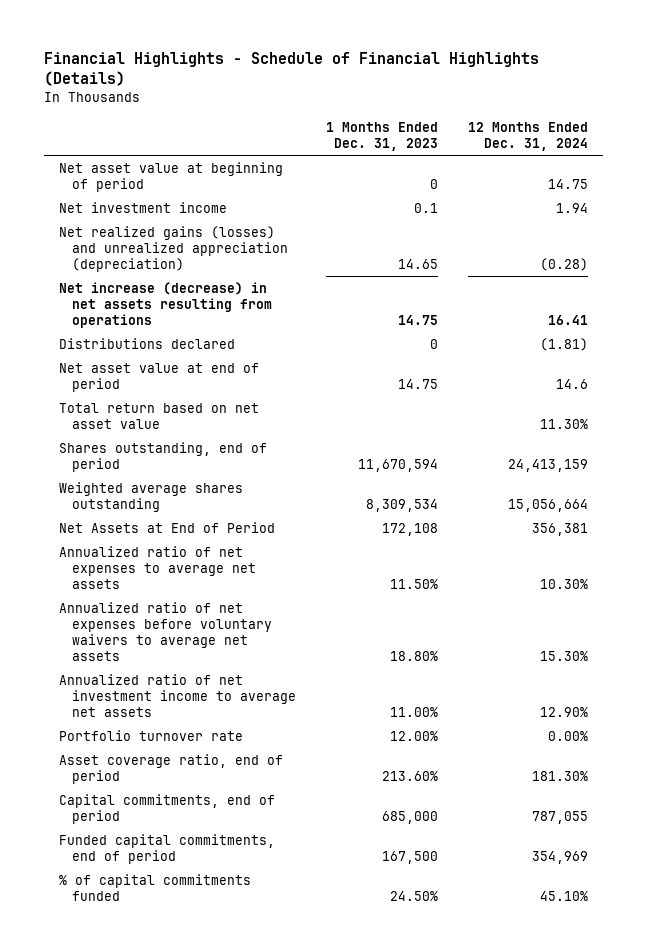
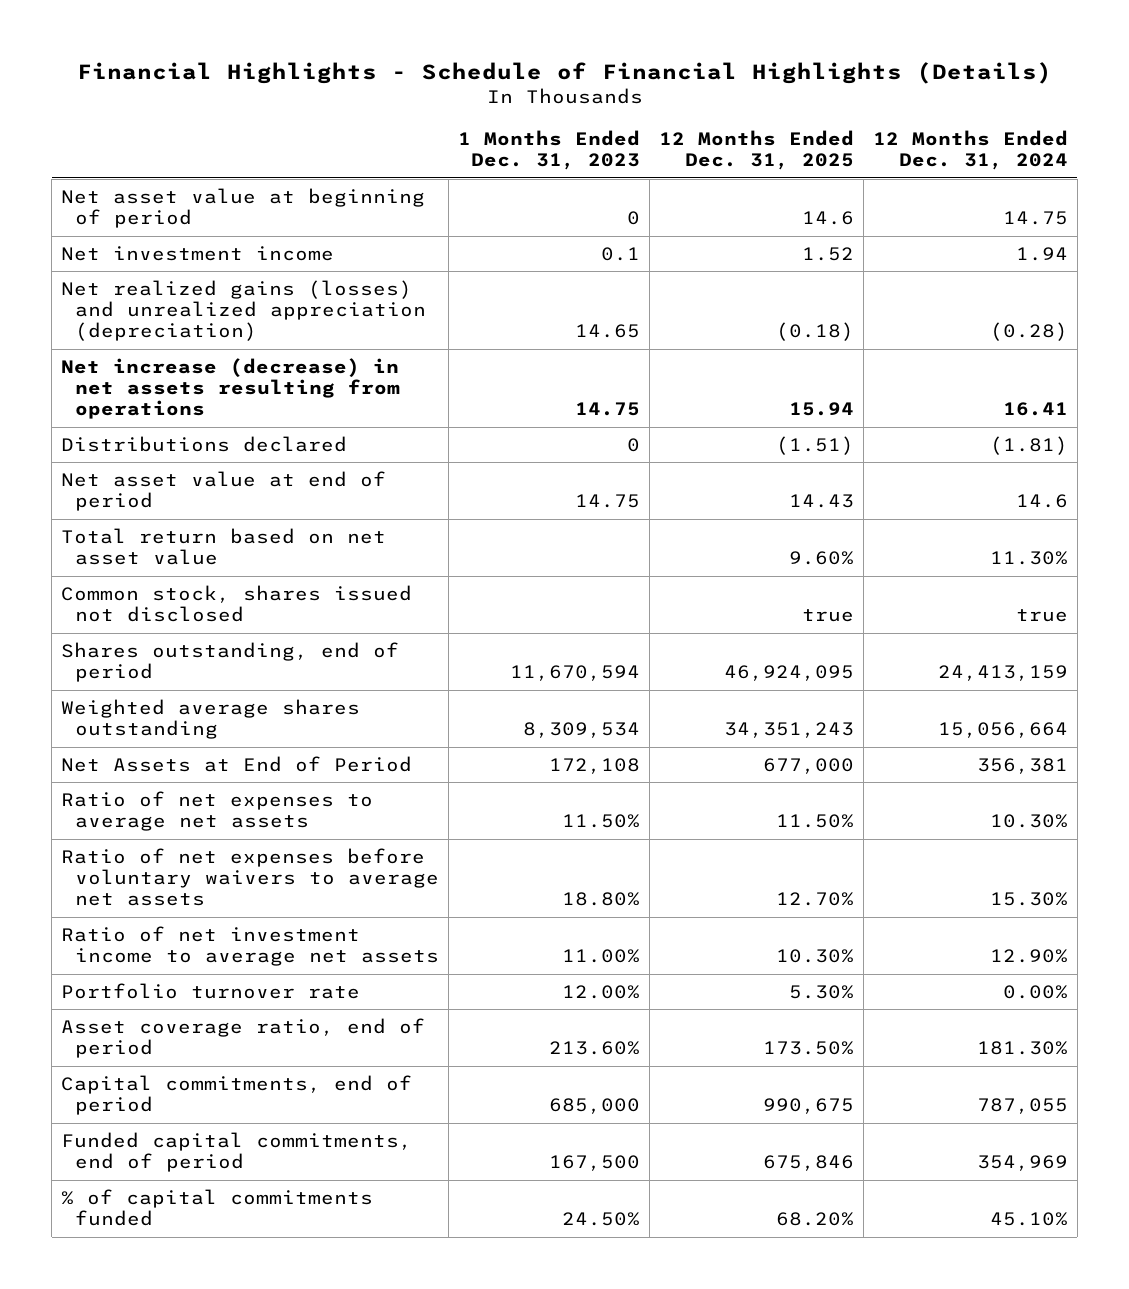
none -> [659,130,855,171] 12 Months Ended Dec. 31, 2025
none -> [61,584,413,623] Common stock, shares issued not disclosed
[59,545,257,589] Annualized ratio of net expenses to average net assets -> [61,790,374,832] Ratio of net expenses to average net assets
[59,601,273,662] Annualized ratio of net expenses before voluntary waivers to average net assets -> [61,847,440,907] Ratio of net expenses before voluntary waivers to average net assets
[59,673,297,717] Annualized ratio of net investment income to average net assets -> [61,925,440,967] Ratio of net investment income to average net assets

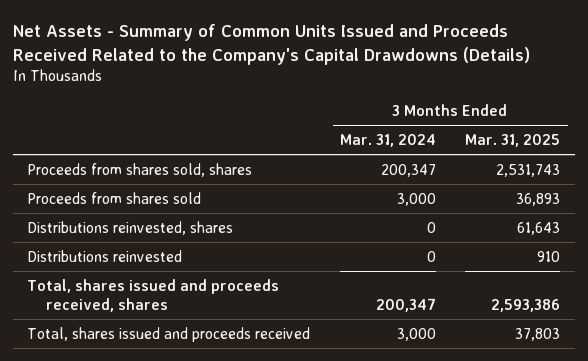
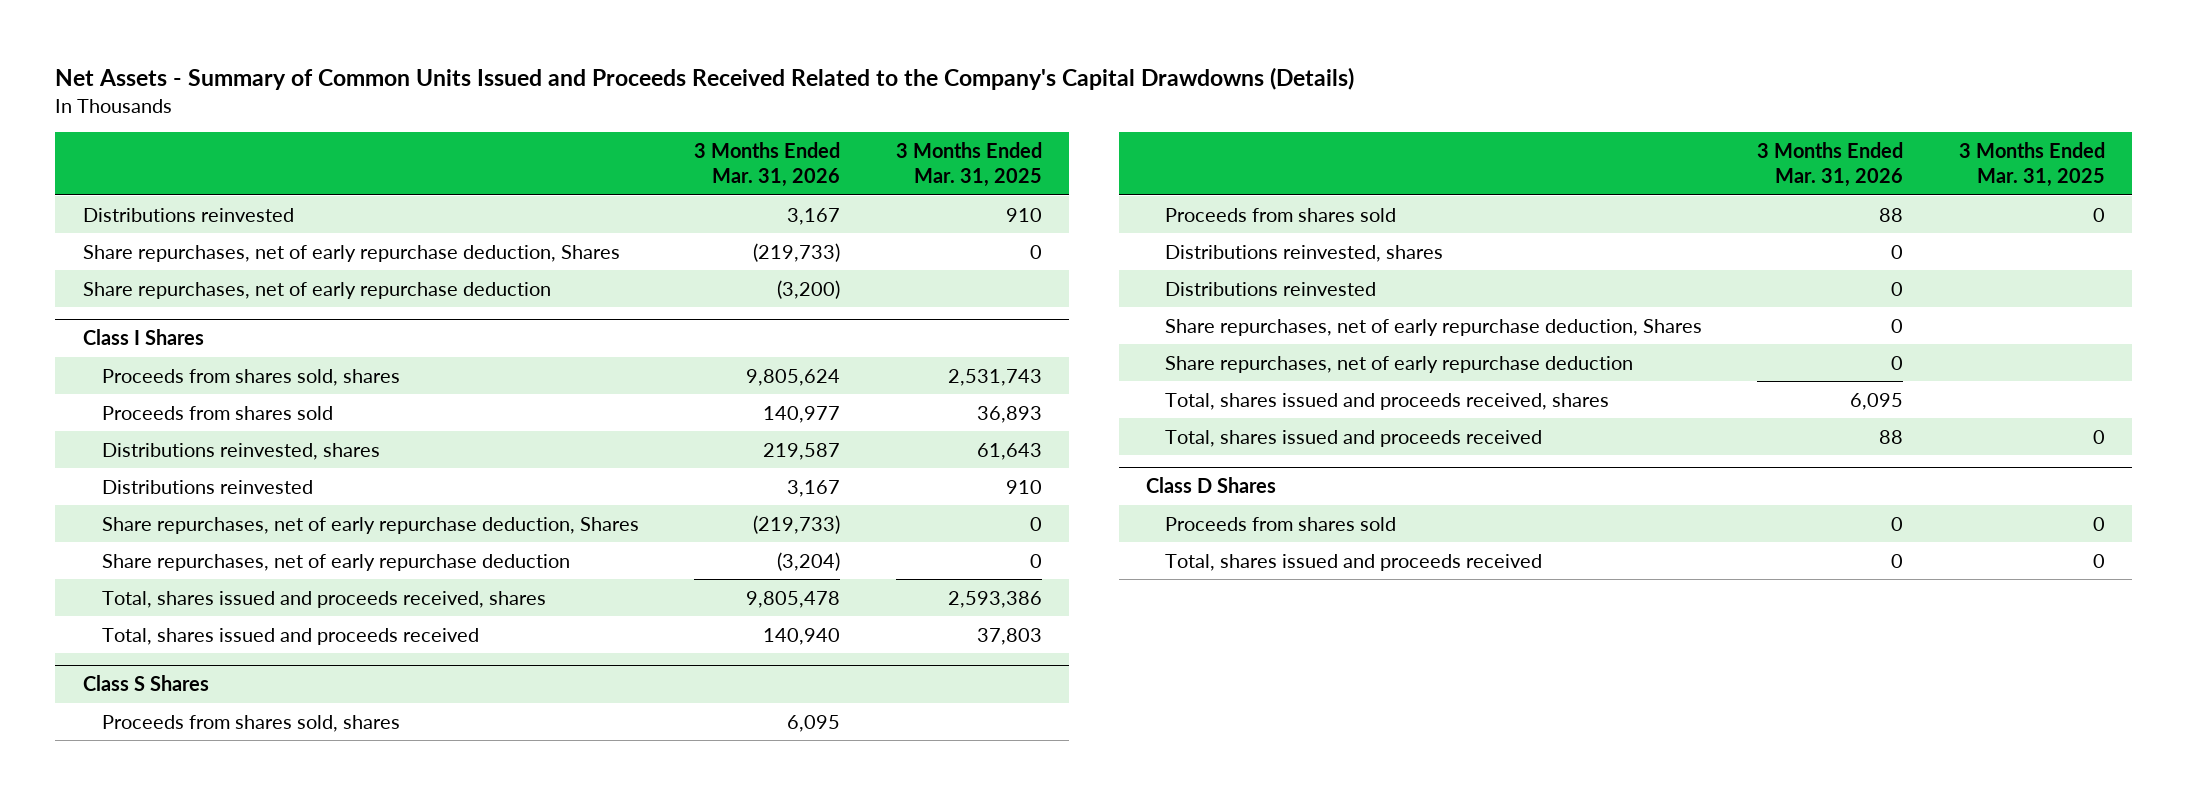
[339,134,436,148] Mar. 31, 2024 -> none
none -> [694,142,841,188] 3 Months Ended Mar. 31, 2026
none -> [83,207,295,222] Distributions reinvested
none -> [83,244,621,262] Share repurchases, net of early repurchase deduction, Shares
none -> [83,281,552,299] Share repurchases, net of early repurchase deduction
none -> [83,329,205,346] Class I Shares
none -> [102,516,640,534] Share repurchases, net of early repurchase deduction, Shares
none -> [102,553,571,571] Share repurchases, net of early repurchase deduction
none -> [83,675,210,692] Class S Shares
none -> [102,714,401,732] Proceeds from shares sold, shares
none -> [1165,207,1397,222] Proceeds from shares sold
none -> [1165,244,1444,262] Distributions reinvested, shares
none -> [1165,281,1377,296] Distributions reinvested
none -> [1165,318,1703,336] Share repurchases, net of early repurchase deduction, Shares
none -> [1165,355,1634,373] Share repurchases, net of early repurchase deduction
none -> [1165,392,1610,410] Total, shares issued and proceeds received, shares
none -> [1165,429,1543,447] Total, shares issued and proceeds received
none -> [1146,477,1277,494] Class D Shares
none -> [1165,516,1397,531] Proceeds from shares sold
none -> [1165,553,1543,571] Total, shares issued and proceeds received

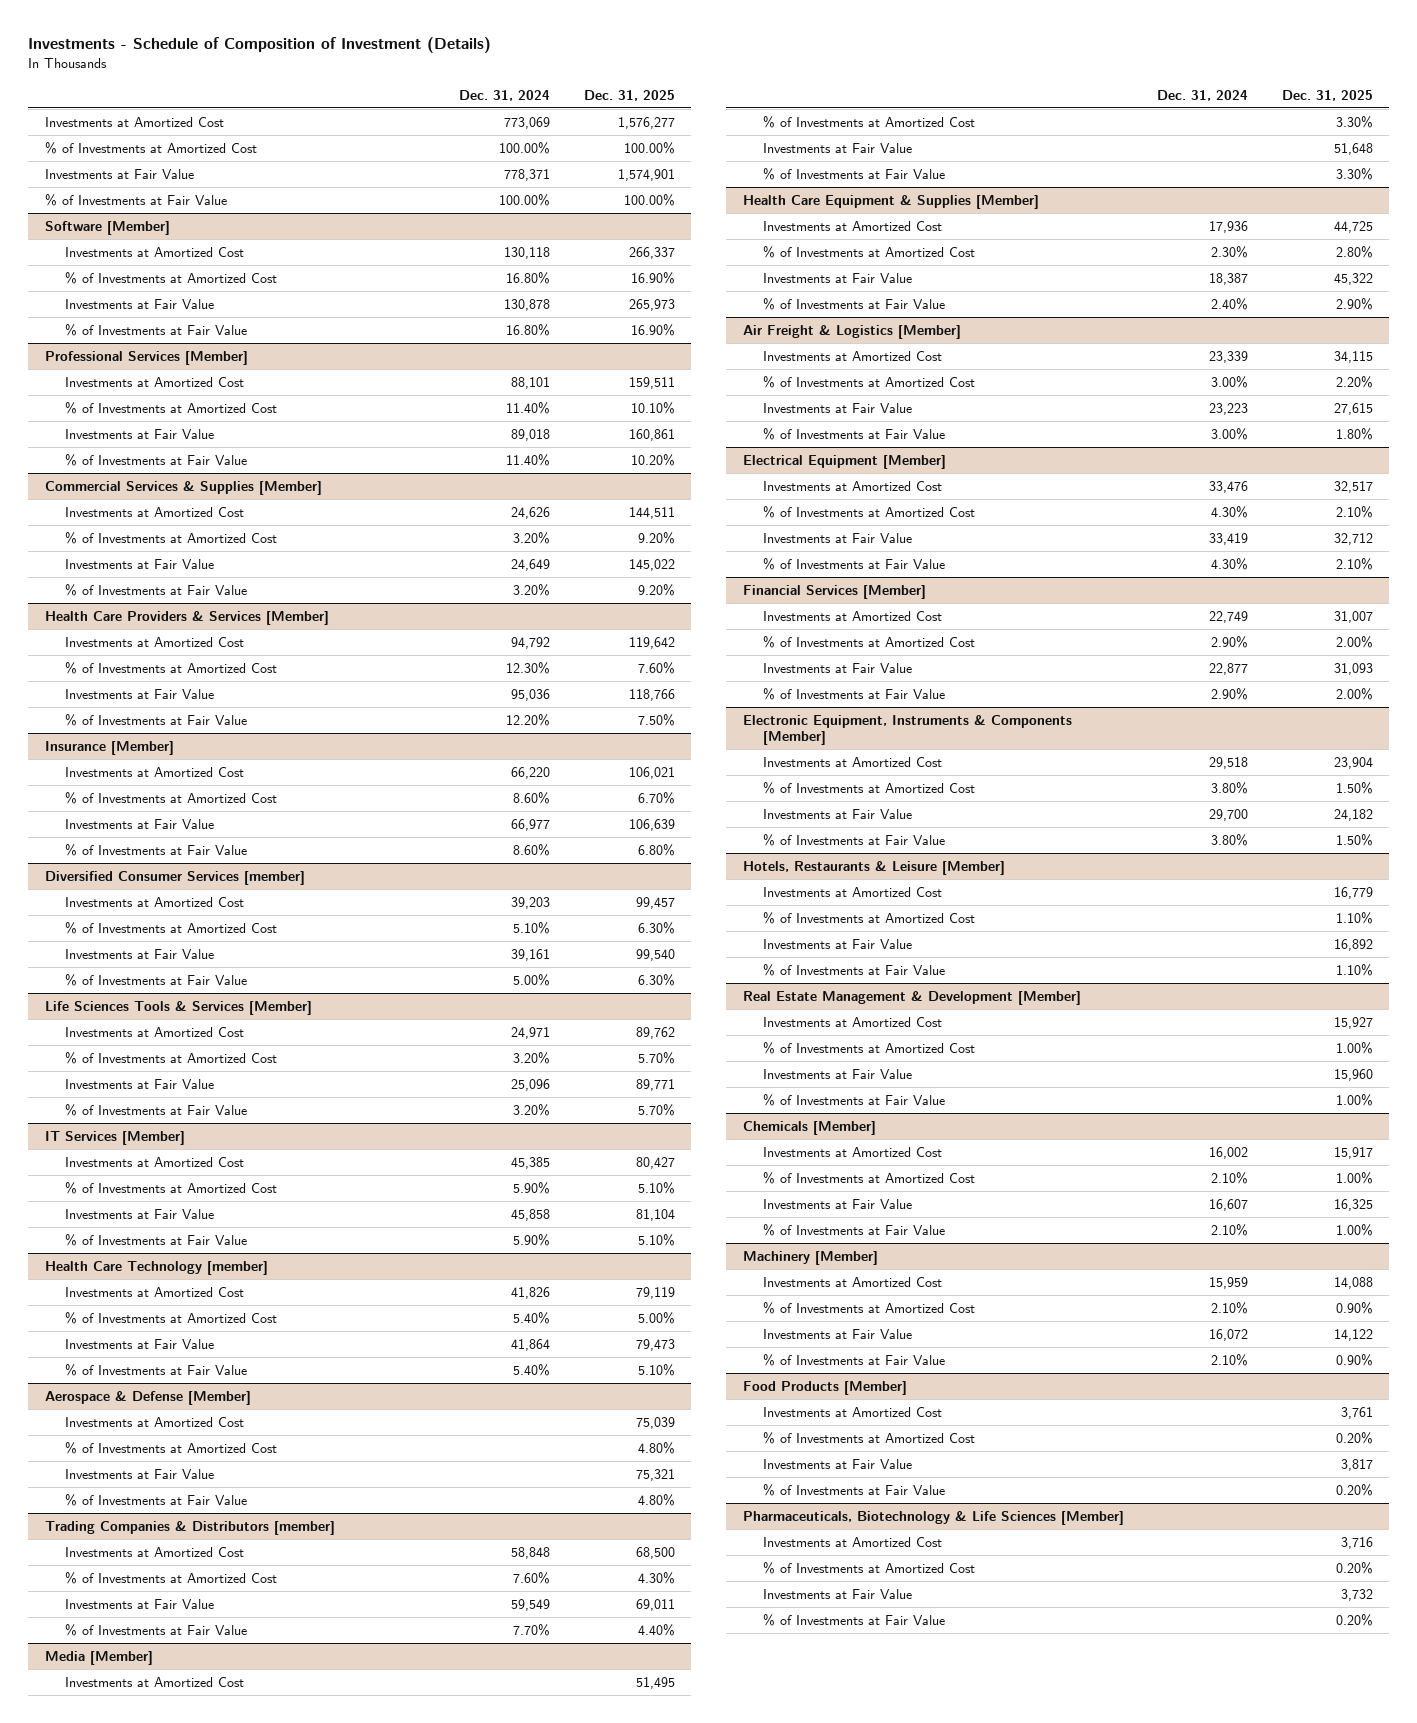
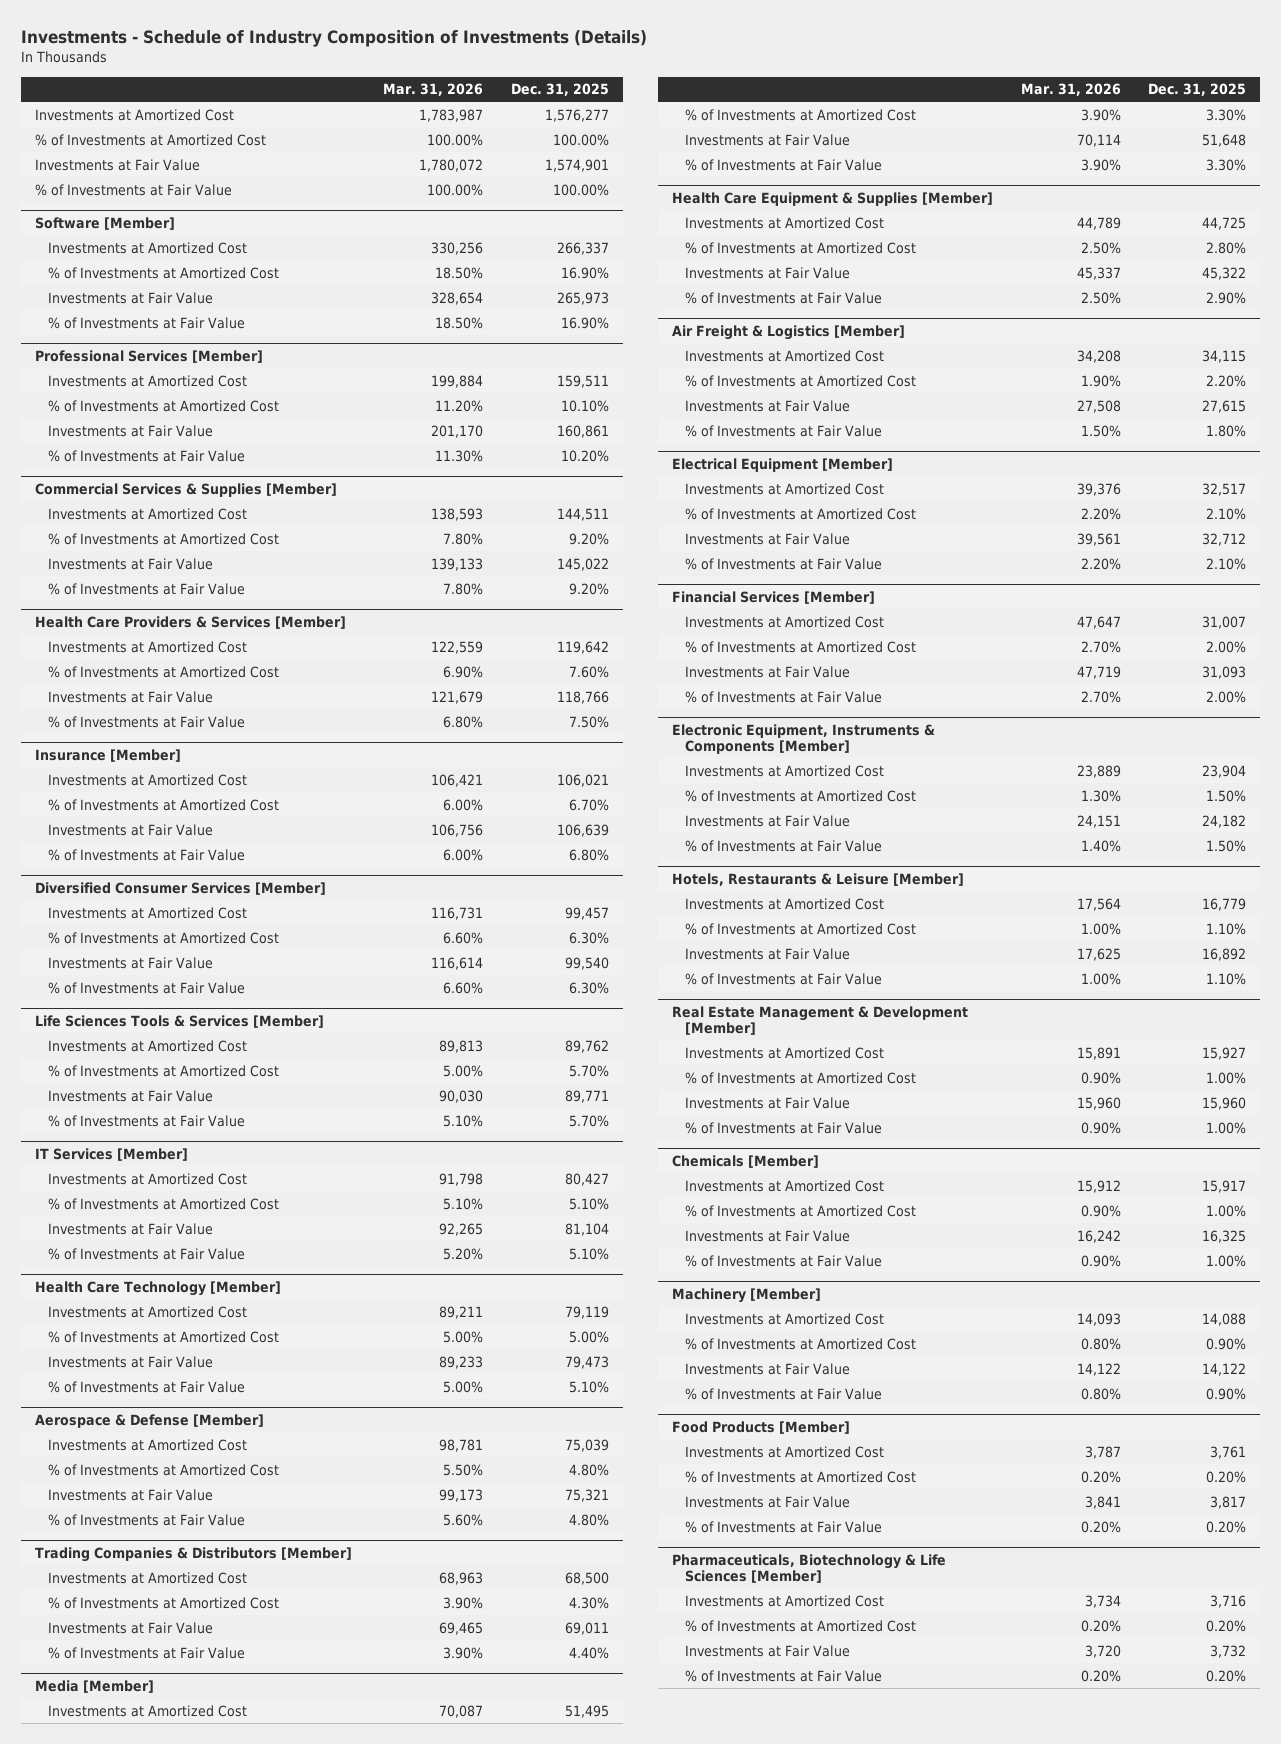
[27,37,491,54] Investments - Schedule of Composition of Investment (Details) -> [21,30,648,48] Investments - Schedule of Industry Composition of Investments (Details)
[459,89,551,101] Dec. 31, 2024 -> none
none -> [383,83,484,97] Mar. 31, 2026
[44,870,305,885] Diversified Consumer Services [member] -> [34,881,326,895] Diversified Consumer Services [Member]
[44,1260,268,1275] Health Care Technology [member] -> [34,1280,281,1296] Health Care Technology [Member]
[44,1520,335,1535] Trading Companies & Distributors [member] -> [34,1546,352,1562] Trading Companies & Distributors [Member]

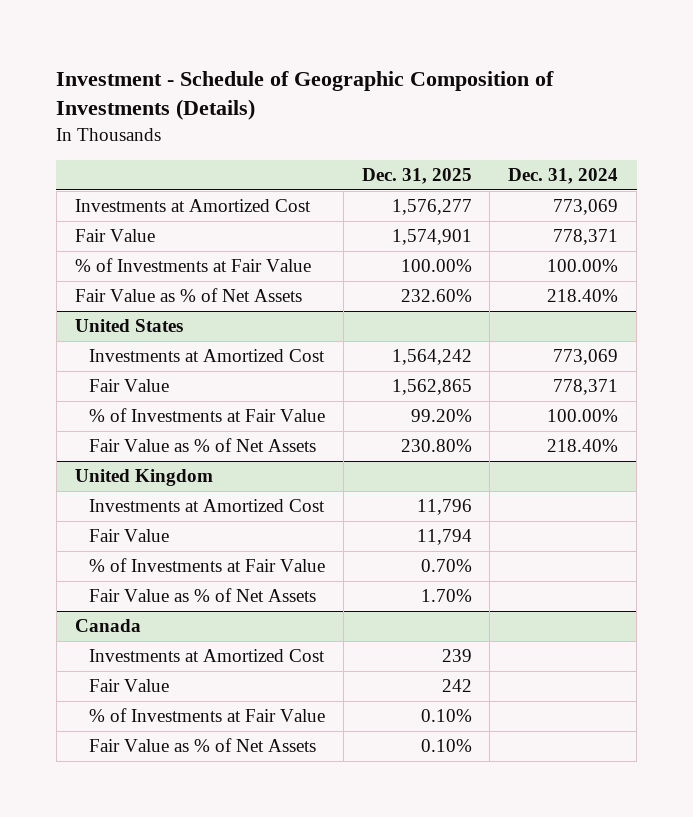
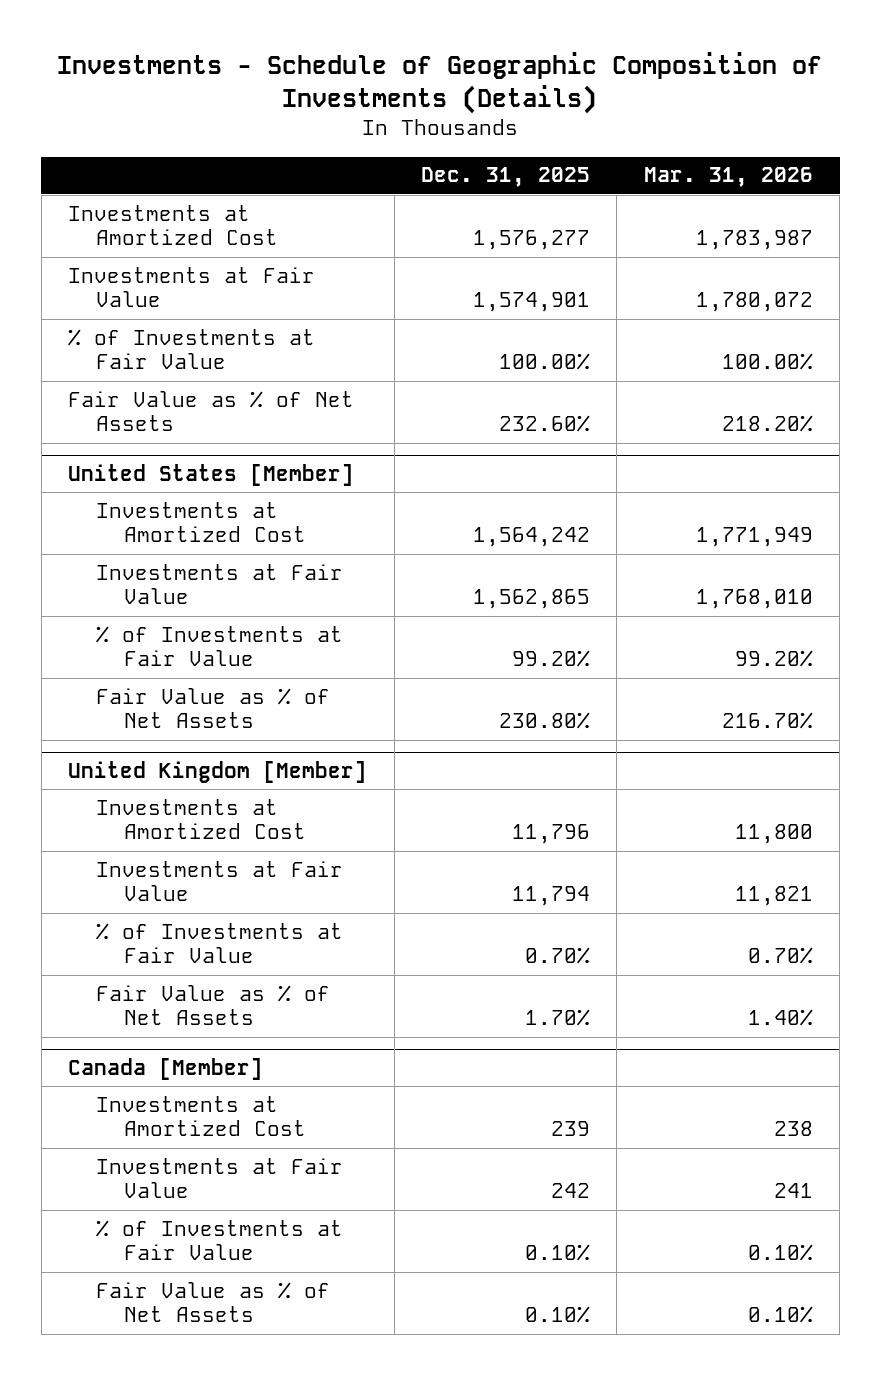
[56,70,555,121] Investment - Schedule of Geographic Composition of Investments (Details) -> [57,52,823,114] Investments - Schedule of Geographic Composition of Investments (Details)
[508,167,619,184] Dec. 31, 2024 -> none
none -> [643,167,813,188] Mar. 31, 2026
[74,229,155,243] Fair Value -> [68,266,316,308] Investments at Fair Value
[74,319,183,333] United States -> [68,464,355,487] United States [Member]
[88,379,169,393] Fair Value -> [96,563,344,605] Investments at Fair Value
[74,469,213,487] United Kingdom -> [68,761,368,784] United Kingdom [Member]
[88,529,169,543] Fair Value -> [96,860,344,902] Investments at Fair Value
[74,619,141,633] Canada -> [68,1058,264,1081] Canada [Member]
[88,679,169,693] Fair Value -> [96,1157,344,1199] Investments at Fair Value

